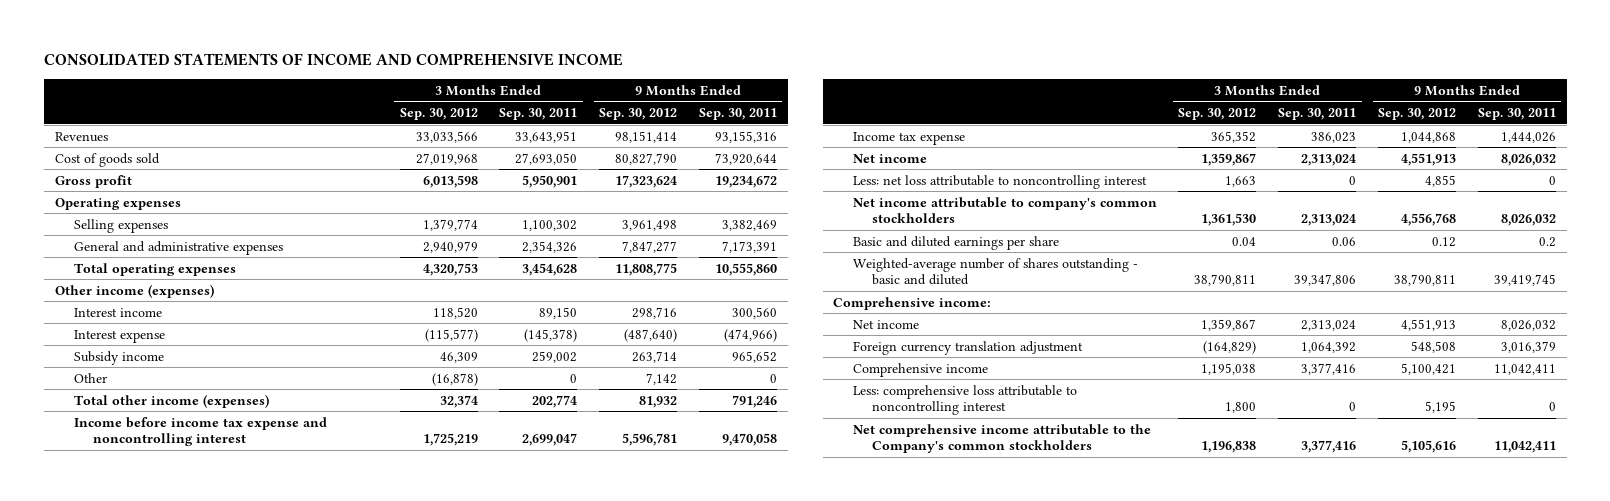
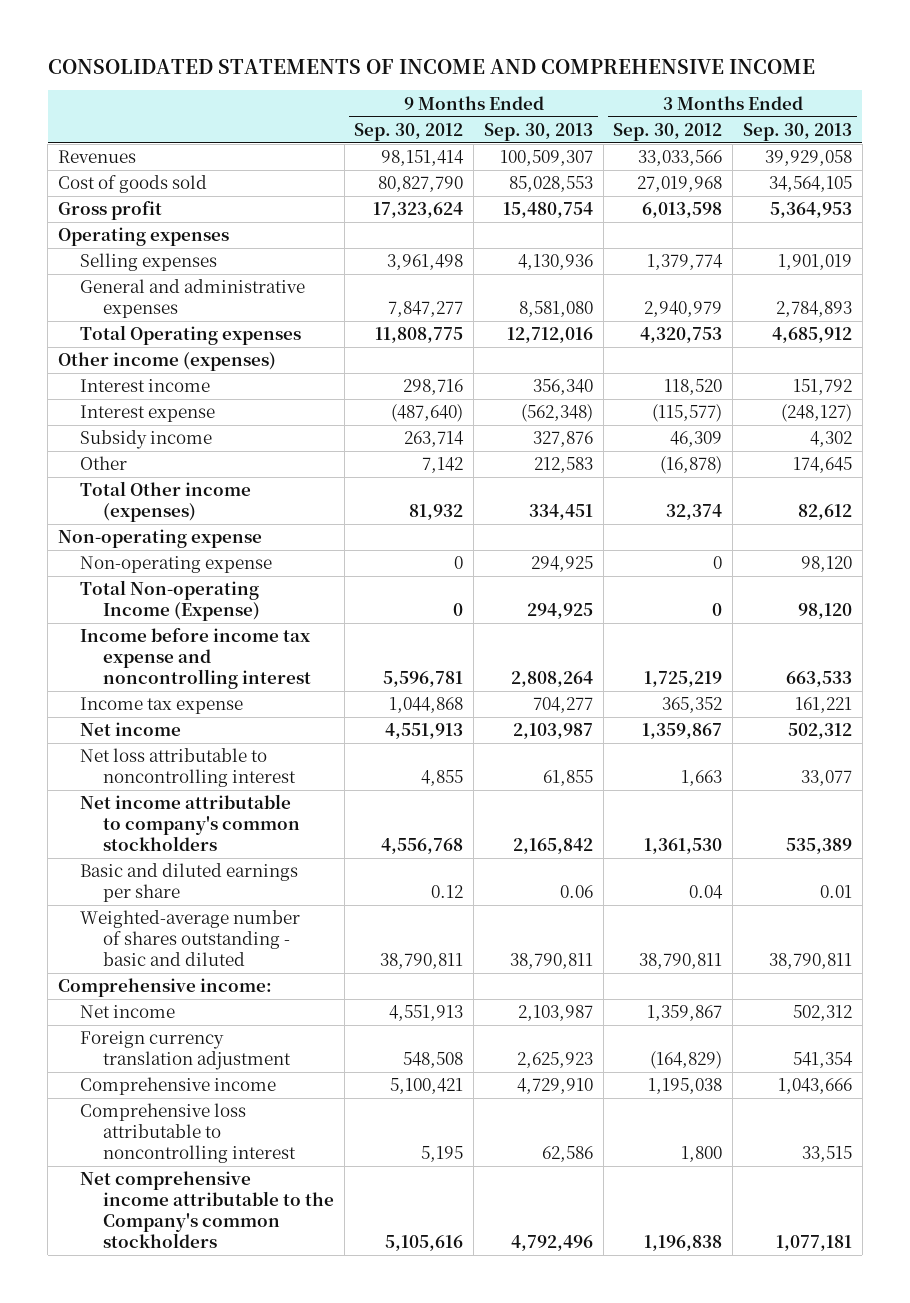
[499,108,578,121] Sep. 30, 2011 -> none
[698,108,777,121] Sep. 30, 2011 -> none
none -> [483,122,593,141] Sep. 30, 2013
none -> [742,122,852,141] Sep. 30, 2013
[73,262,236,276] Total operating expenses -> [80,325,302,346] Total Operating expenses
[73,393,269,408] Total other income (expenses) -> [80,481,252,523] Total Other income (expenses)
none -> [57,529,262,549] Non-operating expense
none -> [80,556,273,574] Non-operating expense
none -> [80,580,260,622] Total Non-operating Income (Expense)
[852,174,1147,189] Less: net loss attributable to noncontrolling interest -> [80,748,296,788] Net loss attributable to noncontrolling interest
[852,384,1077,416] Less: comprehensive loss attributable to noncontrolling interest -> [80,1103,296,1164] Comprehensive loss attributable to noncontrolling interest

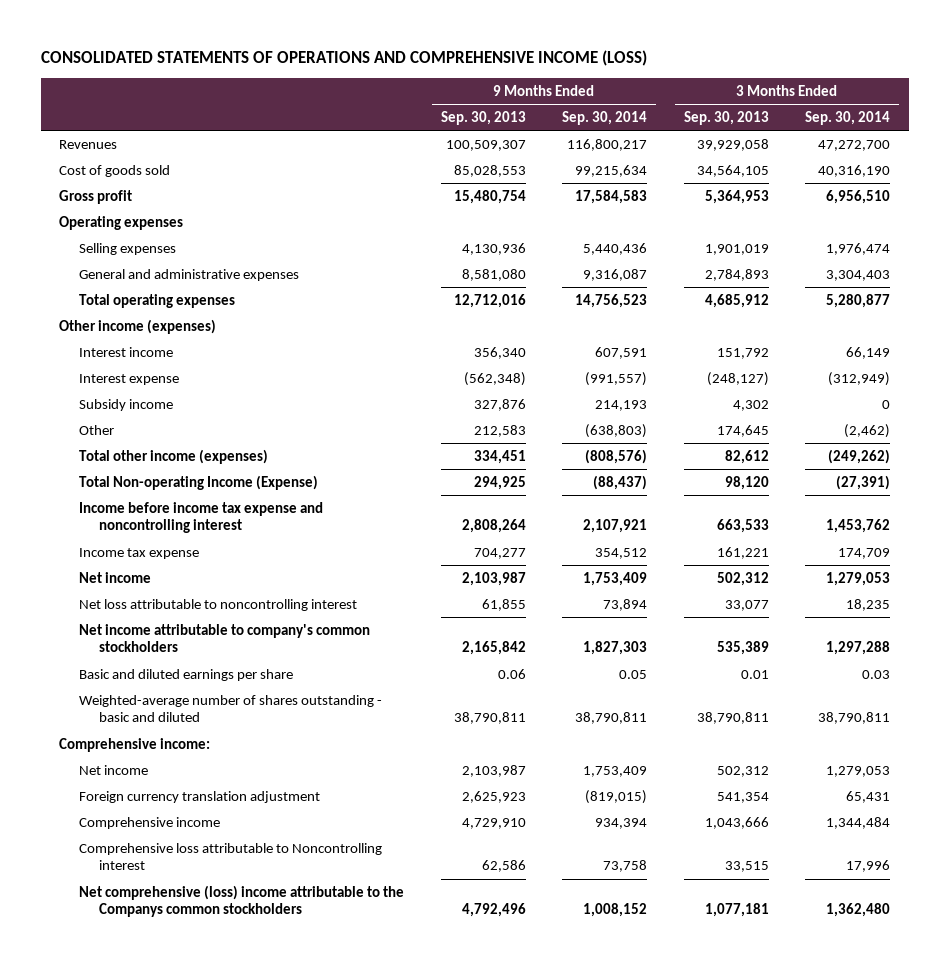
[47,58,815,74] CONSOLIDATED STATEMENTS OF INCOME AND COMPREHENSIVE INCOME -> [40,50,647,67] CONSOLIDATED STATEMENTS OF OPERATIONS AND COMPREHENSIVE INCOME (LOSS)
[354,122,464,141] Sep. 30, 2012 -> none
[613,122,723,141] Sep. 30, 2012 -> none
none -> [562,110,648,125] Sep. 30, 2014
none -> [805,110,891,125] Sep. 30, 2014
[80,325,302,346] Total Operating expenses -> [79,293,236,308] Total operating expenses
[57,529,262,549] Non-operating expense -> none
[80,556,273,574] Non-operating expense -> none
[80,481,252,523] Total Other income (expenses) -> [79,448,269,464] Total other income (expenses)
[80,1103,296,1164] Comprehensive loss attributable to noncontrolling interest -> [79,842,383,871] Comprehensive loss attributable to Noncontrolling interest
[80,1171,334,1248] Net comprehensive income attributable to the Company's common stockholders -> [79,884,405,918] Net comprehensive (loss) income attributable to the Companys common stockholders

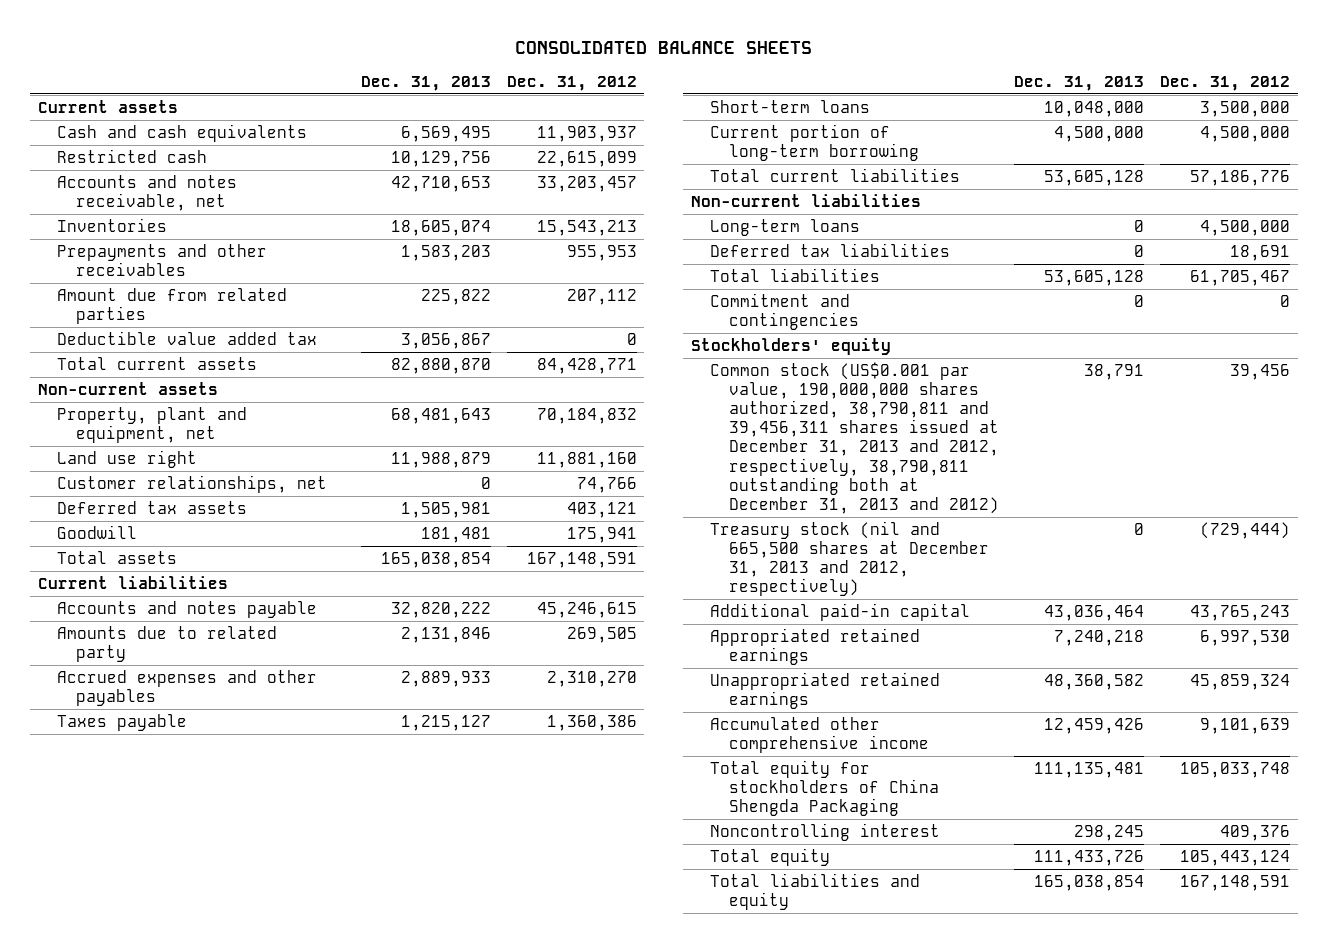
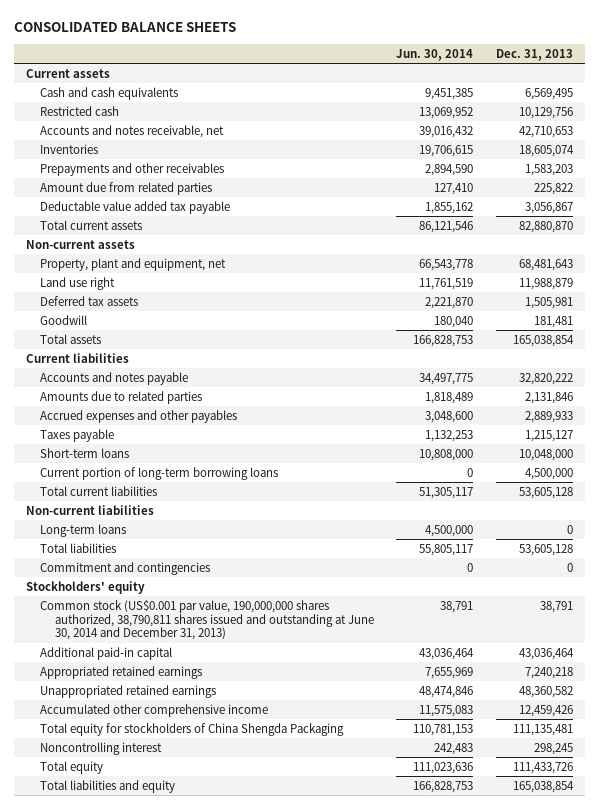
[506,75,637,91] Dec. 31, 2012 -> none
none -> [396,48,474,61] Jun. 30, 2014
[56,330,317,345] Deductible value added tax -> [40,200,231,214] Deductable value added tax payable
[56,474,327,493] Customer relationships, net -> none
[56,625,277,662] Amounts due to related party -> [40,390,203,404] Amounts due to related parties
[709,123,919,161] Current portion of long-term borrowing -> [40,466,279,480] Current portion of long-term borrowing loans
[709,242,950,257] Deferred tax liabilities -> none
[709,520,989,597] Treasury stock (nil and 665,500 shares at December 31, 2013 and 2012, respectively) -> none
[709,361,999,515] Common stock (US$0.001 par value, 190,000,000 shares authorized, 38,790,811 and 39,456,311 shares issued at December 31, 2013 and 2012, respectively, 38,790,811 outstanding both at December 31, 2013 and 2012) -> [40,599,374,641] Common stock (US$0.001 par value, 190,000,000 shares authorized, 38,790,811 shares issued and outstanding at June 30, 2014 and December 31, 2013)

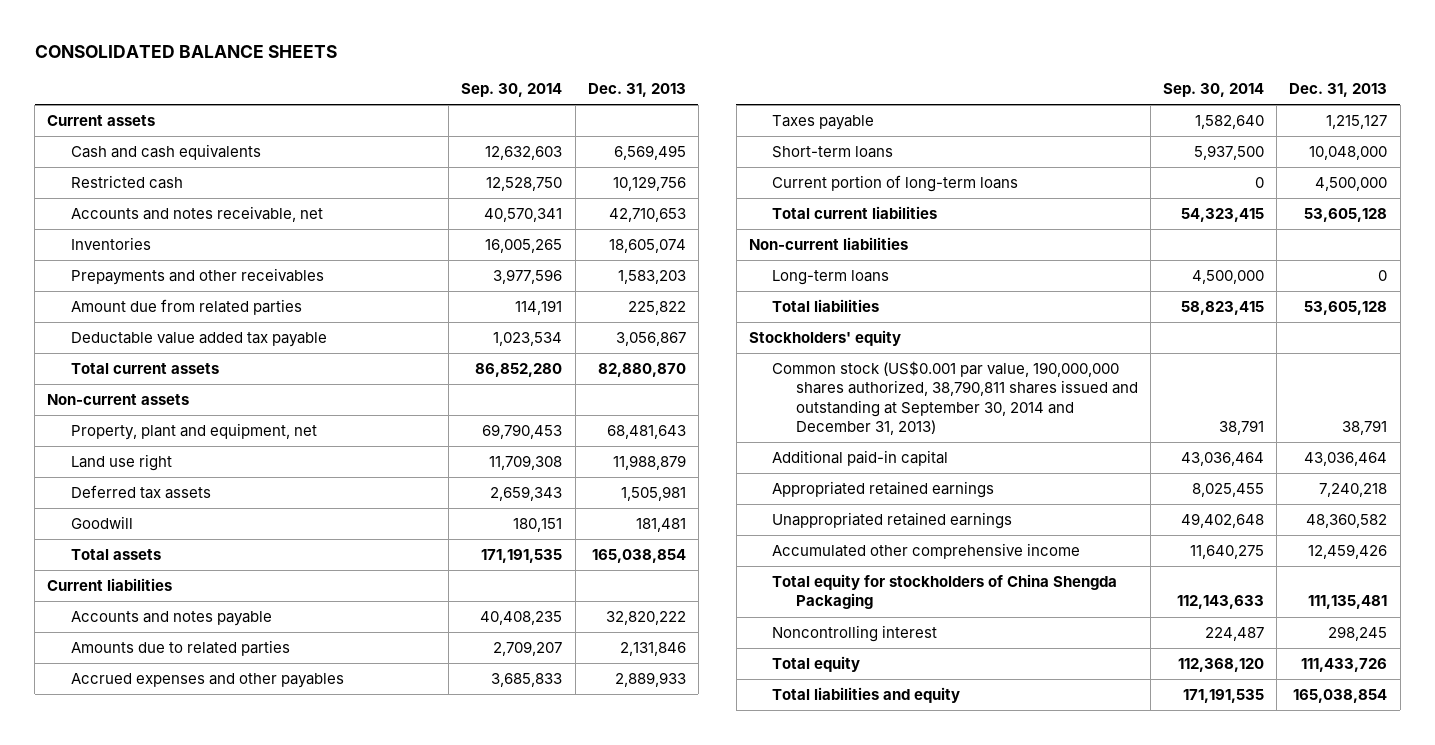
[396,48,474,61] Jun. 30, 2014 -> none
none -> [461,83,563,98] Sep. 30, 2014
[40,466,279,480] Current portion of long-term borrowing loans -> [772,175,1019,193] Current portion of long-term loans
[40,561,211,575] Commitment and contingencies -> none
[40,599,374,641] Common stock (US$0.001 par value, 190,000,000 shares authorized, 38,790,811 shares issued and outstanding at June 30, 2014 and December 31, 2013) -> [772,361,1138,436] Common stock (US$0.001 par value, 190,000,000 shares authorized, 38,790,811 shares issued and outstanding at September 30, 2014 and December 31, 2013)

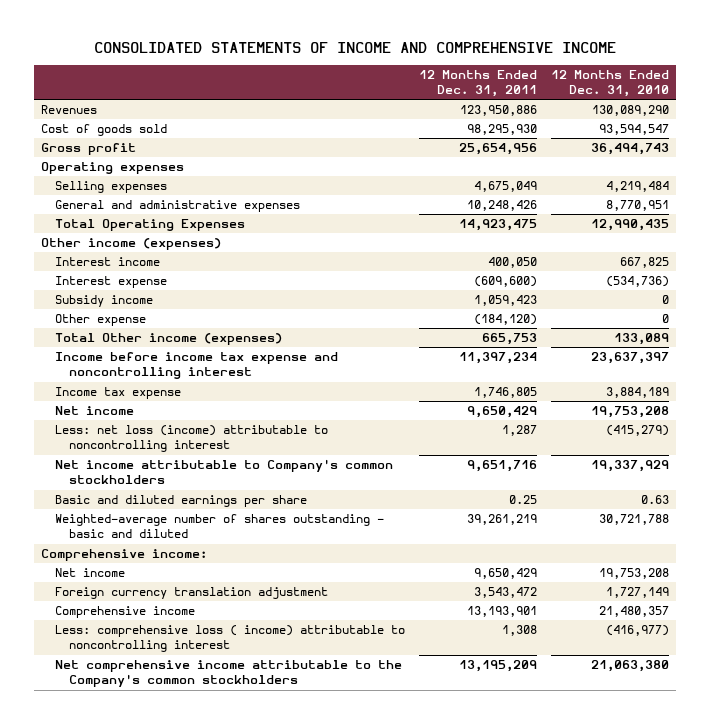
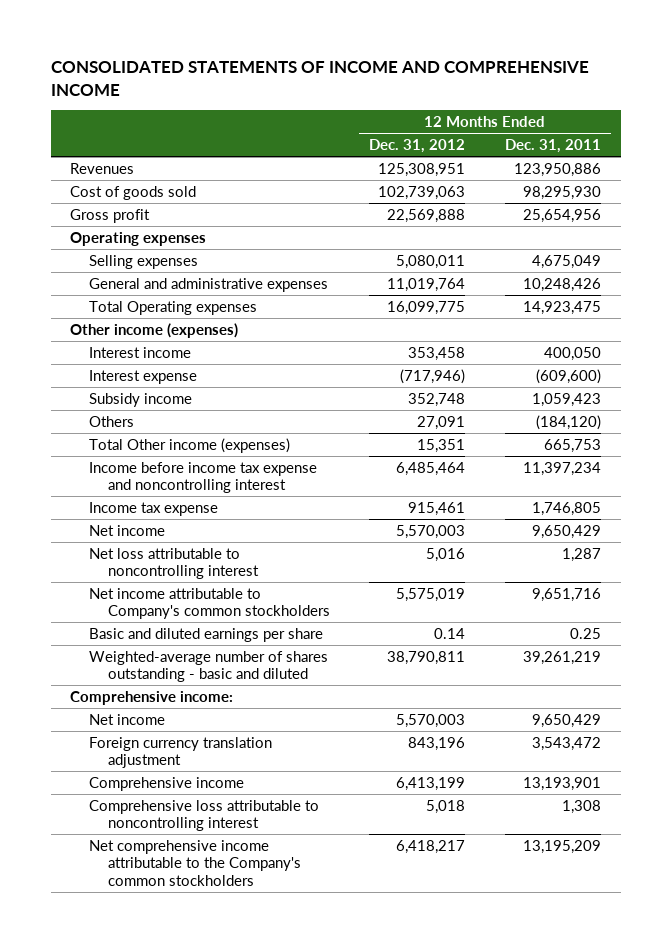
[551,70,670,98] 12 Months Ended Dec. 31, 2010 -> none
none -> [369,138,466,153] Dec. 31, 2012
[55,219,246,232] Total Operating Expenses -> [89,300,258,315] Total Operating expenses
[55,314,147,327] Other expense -> [89,415,135,427] Others
[55,425,329,453] Less: net loss (income) attributable to noncontrolling interest -> [89,547,259,580] Net loss attributable to noncontrolling interest
[55,625,406,653] Less: comprehensive loss ( income) attributable to noncontrolling interest -> [89,799,320,832] Comprehensive loss attributable to noncontrolling interest

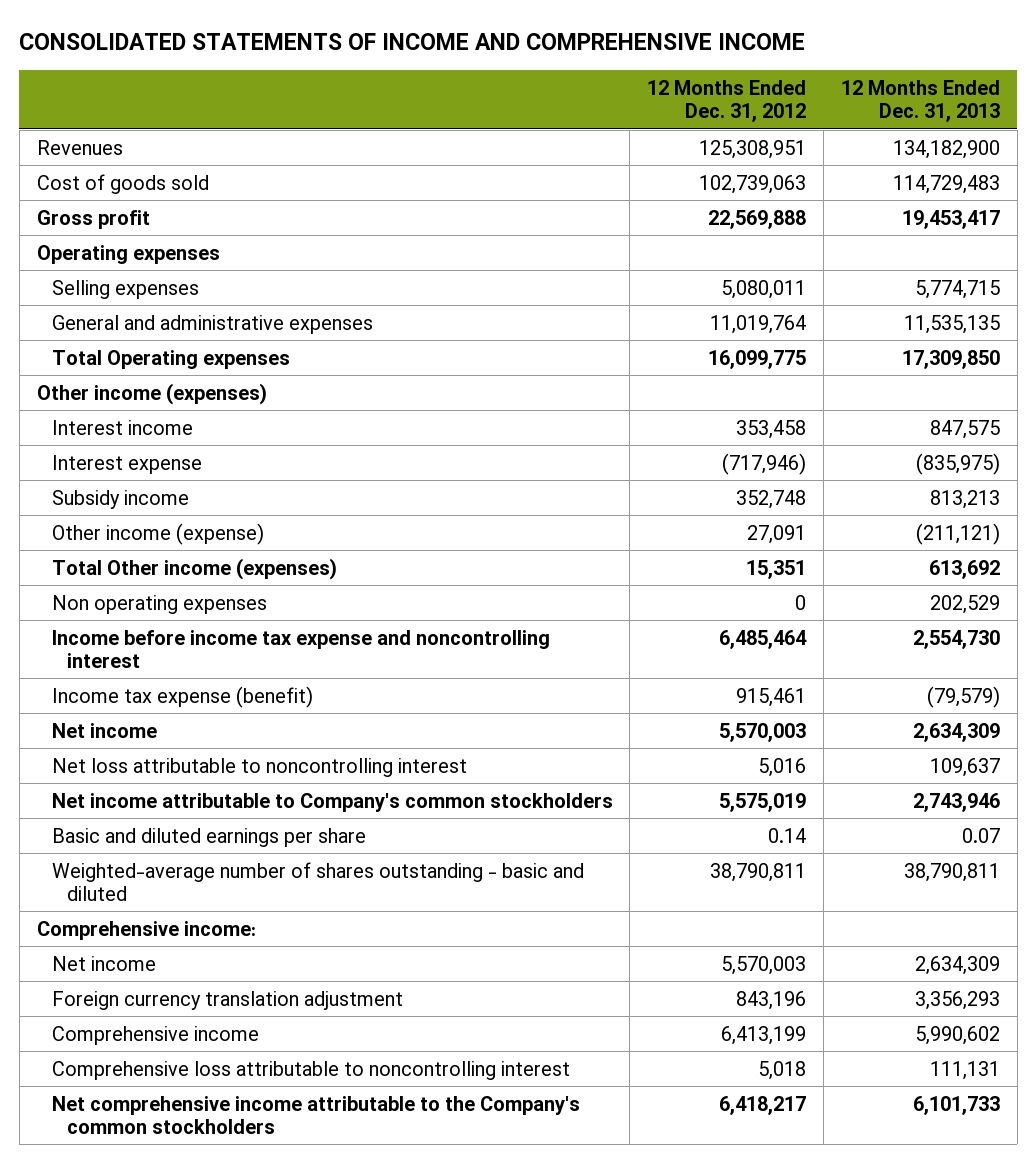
[504,138,601,153] Dec. 31, 2011 -> none
none -> [840,79,1000,122] 12 Months Ended Dec. 31, 2013
[89,415,135,427] Others -> [51,522,264,545] Other income (expense)
none -> [51,594,267,614] Non operating expenses
[89,501,219,516] Income tax expense -> [51,685,313,708] Income tax expense (benefit)

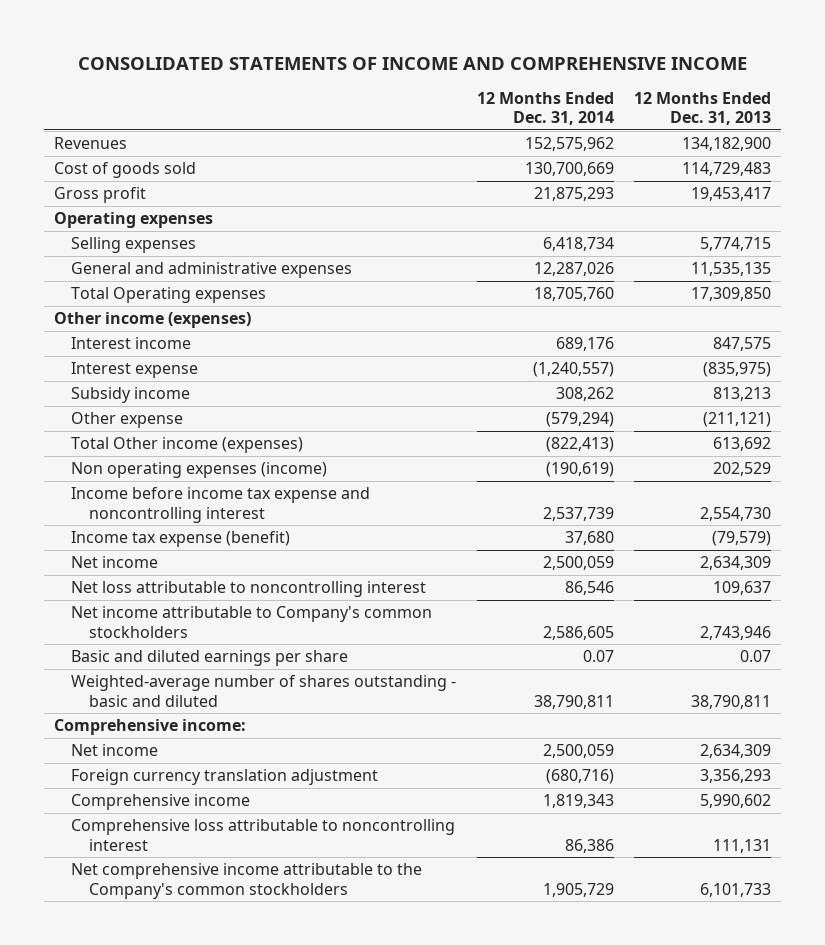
[647,79,807,122] 12 Months Ended Dec. 31, 2012 -> none
none -> [476,92,614,126] 12 Months Ended Dec. 31, 2014
[51,522,264,545] Other income (expense) -> [71,412,184,429] Other expense
[51,594,267,614] Non operating expenses -> [71,462,328,479] Non operating expenses (income)

